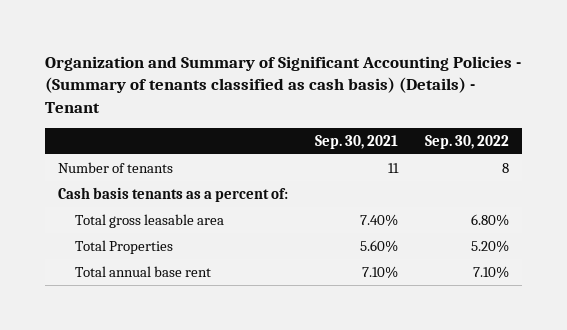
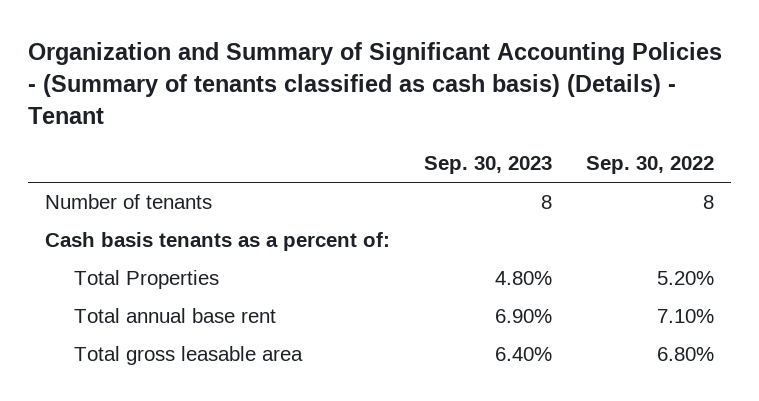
[314,134,398,149] Sep. 30, 2021 -> none
none -> [423,156,552,175] Sep. 30, 2023
[75,214,225,229] Total gross leasable area -> [73,346,303,366] Total gross leasable area

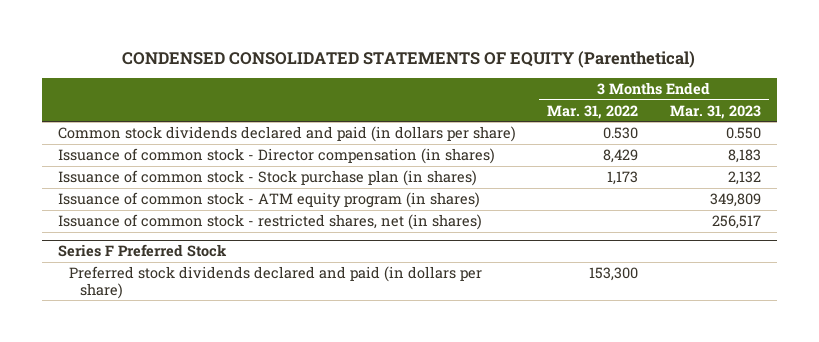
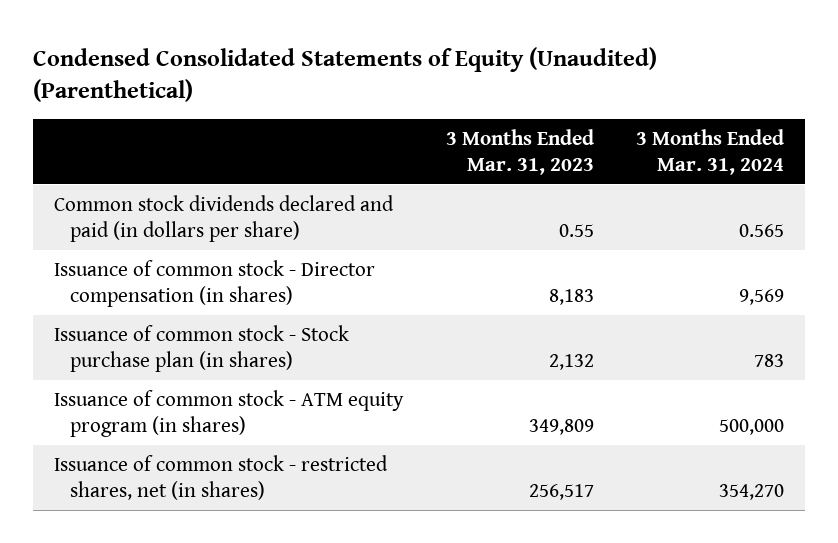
[122,51,696,69] CONDENSED CONSOLIDATED STATEMENTS OF EQUITY (Parenthetical) -> [33,46,658,103] Condensed Consolidated Statements of Equity (Unaudited) (Parenthetical)
[547,104,639,119] Mar. 31, 2022 -> none
none -> [635,128,784,175] 3 Months Ended Mar. 31, 2024
[726,126,762,139] 0.550 -> [558,223,594,237] 0.55
[57,244,227,258] Series F Preferred Stock -> none
[68,265,482,299] Preferred stock dividends declared and paid (in dollars per share) -> none

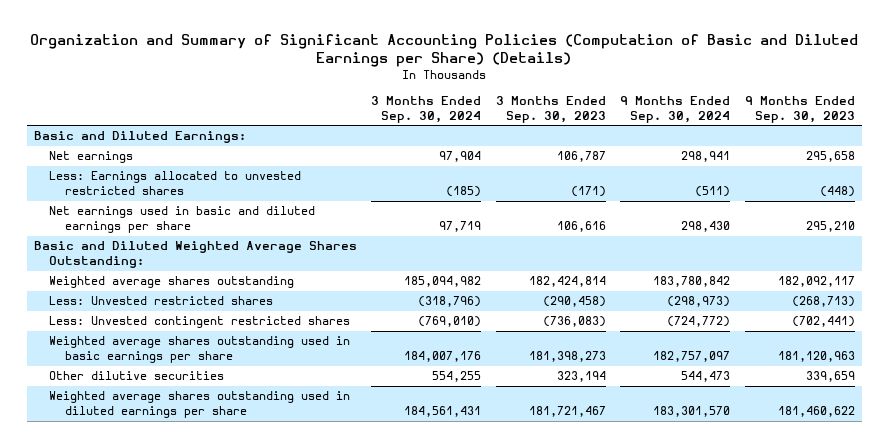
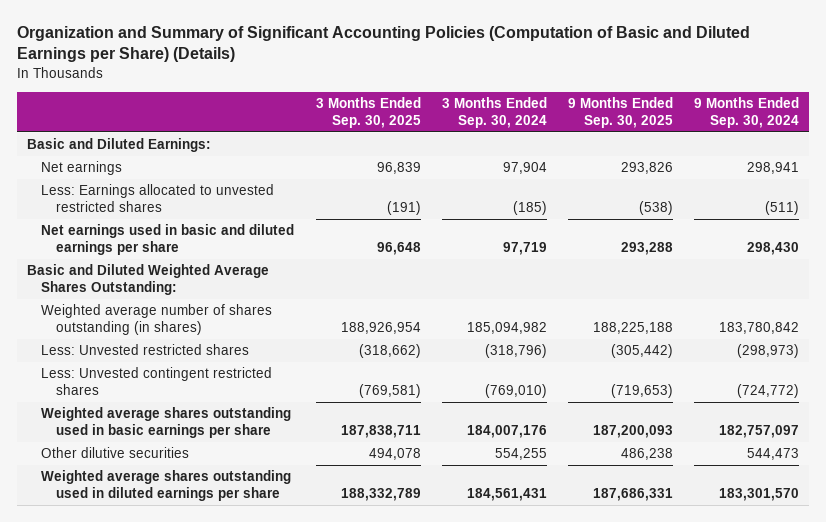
[495,95,606,123] 3 Months Ended Sep. 30, 2023 -> none
[744,95,855,123] 9 Months Ended Sep. 30, 2023 -> none
none -> [315,96,421,128] 3 Months Ended Sep. 30, 2025
none -> [567,96,673,128] 9 Months Ended Sep. 30, 2025
[49,276,295,289] Weighted average shares outstanding -> [41,304,273,336] Weighted average number of shares outstanding (in shares)

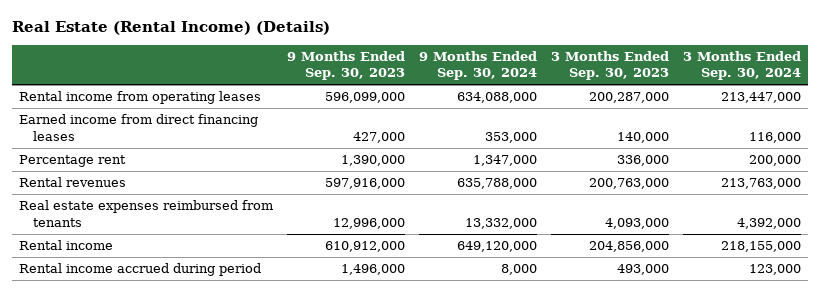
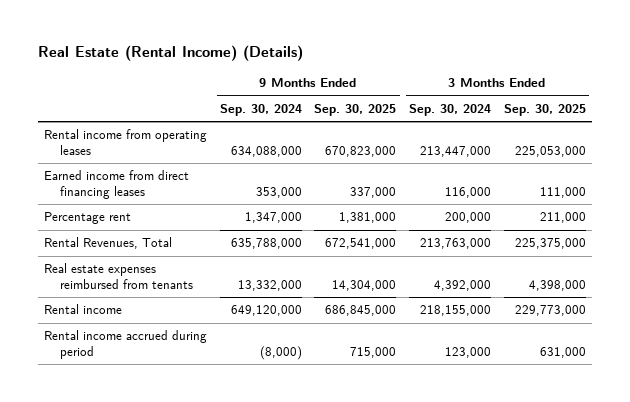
[286,51,405,81] 9 Months Ended Sep. 30, 2023 -> none
[551,51,670,81] 3 Months Ended Sep. 30, 2023 -> none
none -> [314,103,397,116] Sep. 30, 2025
none -> [503,103,586,116] Sep. 30, 2025
[18,177,126,188] Rental revenues -> [44,237,173,250] Rental Revenues, Total
[500,264,537,276] 8,000 -> [259,345,302,360] (8,000)

